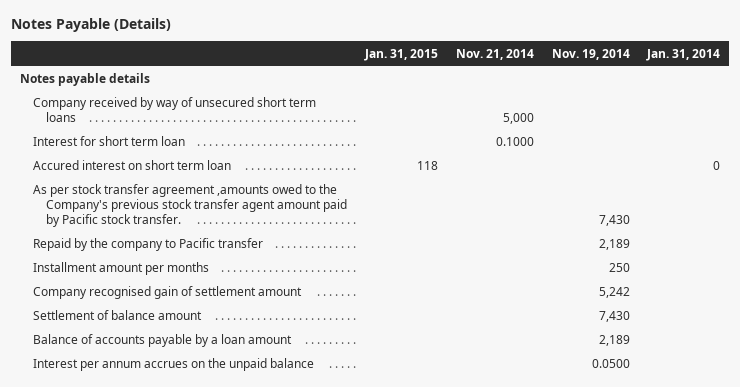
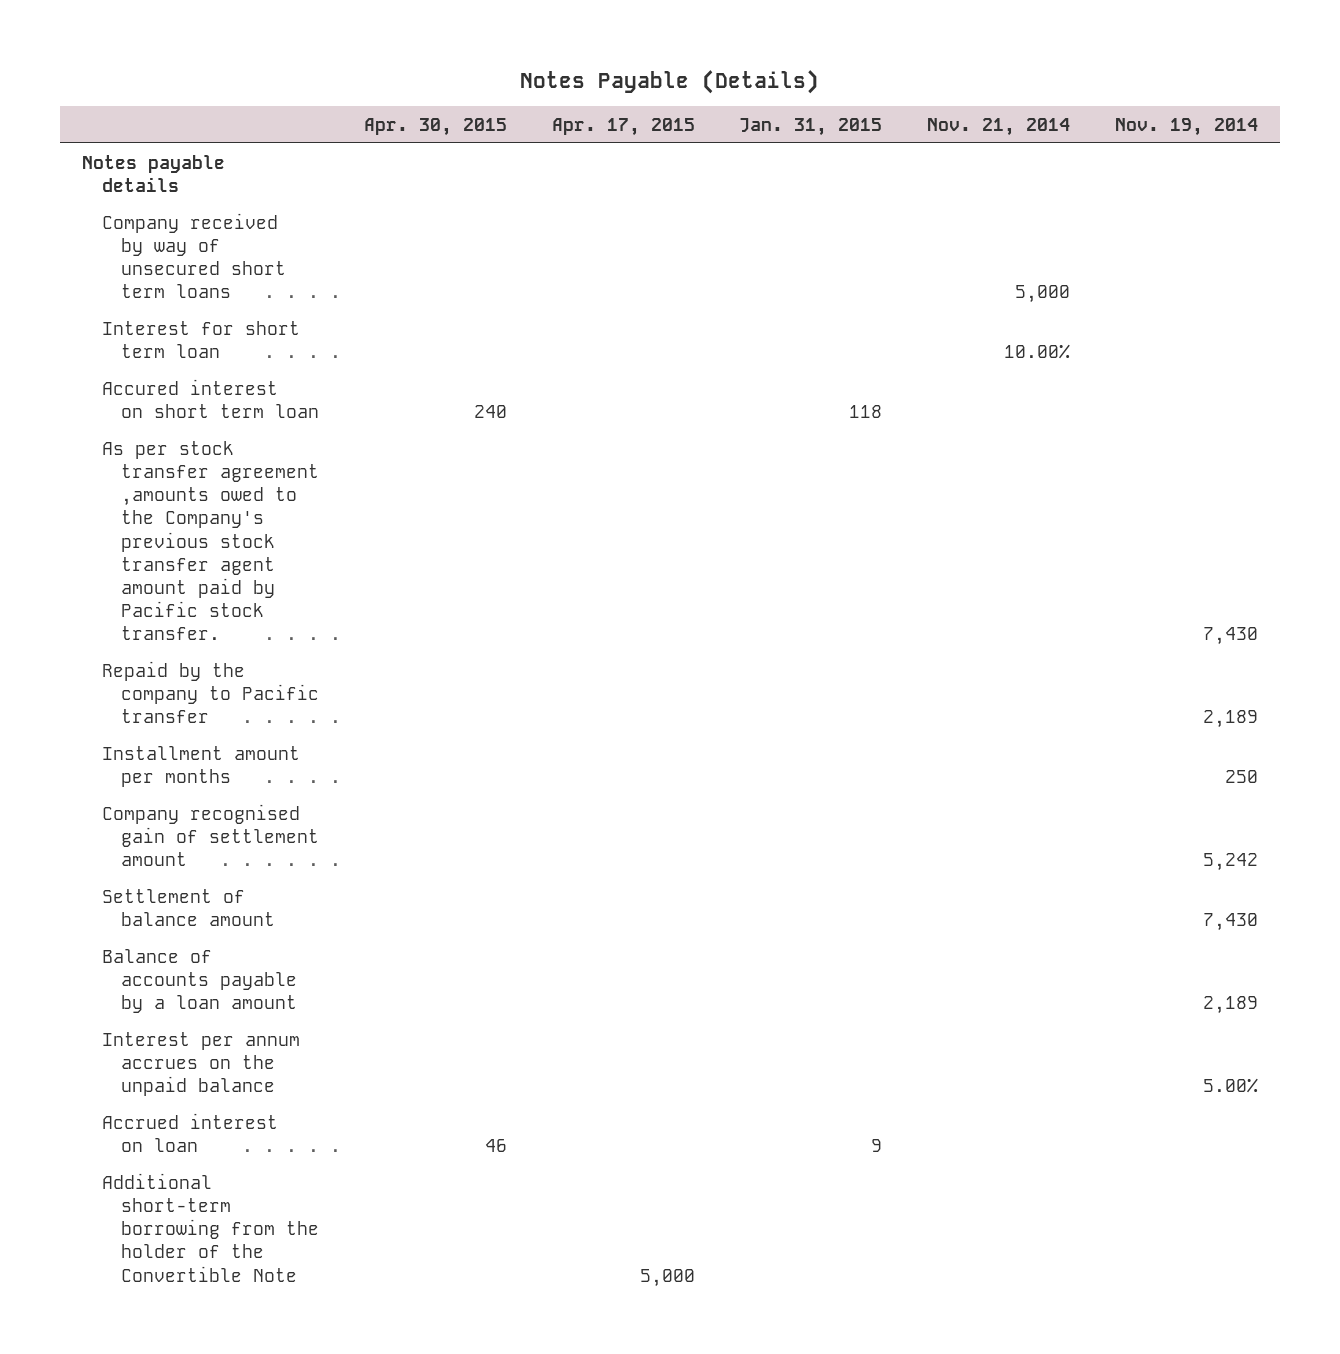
[646,48,721,61] Jan. 31, 2014 -> none
none -> [363,117,507,136] Apr. 30, 2015
none -> [551,117,695,136] Apr. 17, 2015
[495,137,534,147] 0.1000 -> [1004,343,1071,359] 10.00%
[591,359,630,369] 0.0500 -> [1202,1078,1258,1094] 5.00%
none -> [101,1112,278,1152] Accrued interest on loan
none -> [101,1172,319,1282] Additional short-term borrowing from the holder of the Convertible Note

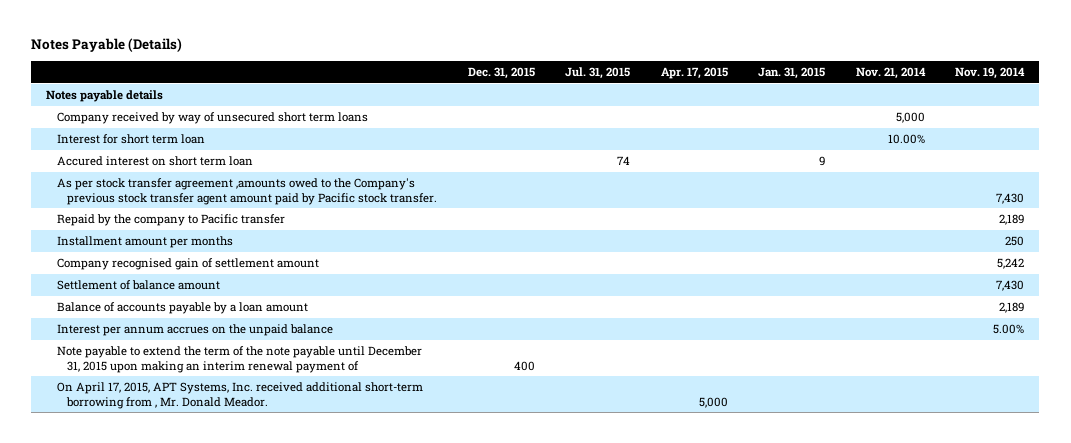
[363,117,507,136] Apr. 30, 2015 -> none
none -> [467,66,535,79] Dec. 31, 2015
none -> [565,66,631,79] Jul. 31, 2015
[849,404,883,418] 118 -> [819,156,826,167] 9
[101,1112,278,1152] Accrued interest on loan -> none
[101,1172,319,1282] Additional short-term borrowing from the holder of the Convertible Note -> none
none -> [56,346,422,373] Note payable to extend the term of the note payable until December 31, 2015 upon making an interim renewal payment of
none -> [56,382,423,409] On April 17, 2015, APT Systems, Inc. received additional short-term borrowing from , Mr. Donald Meador.

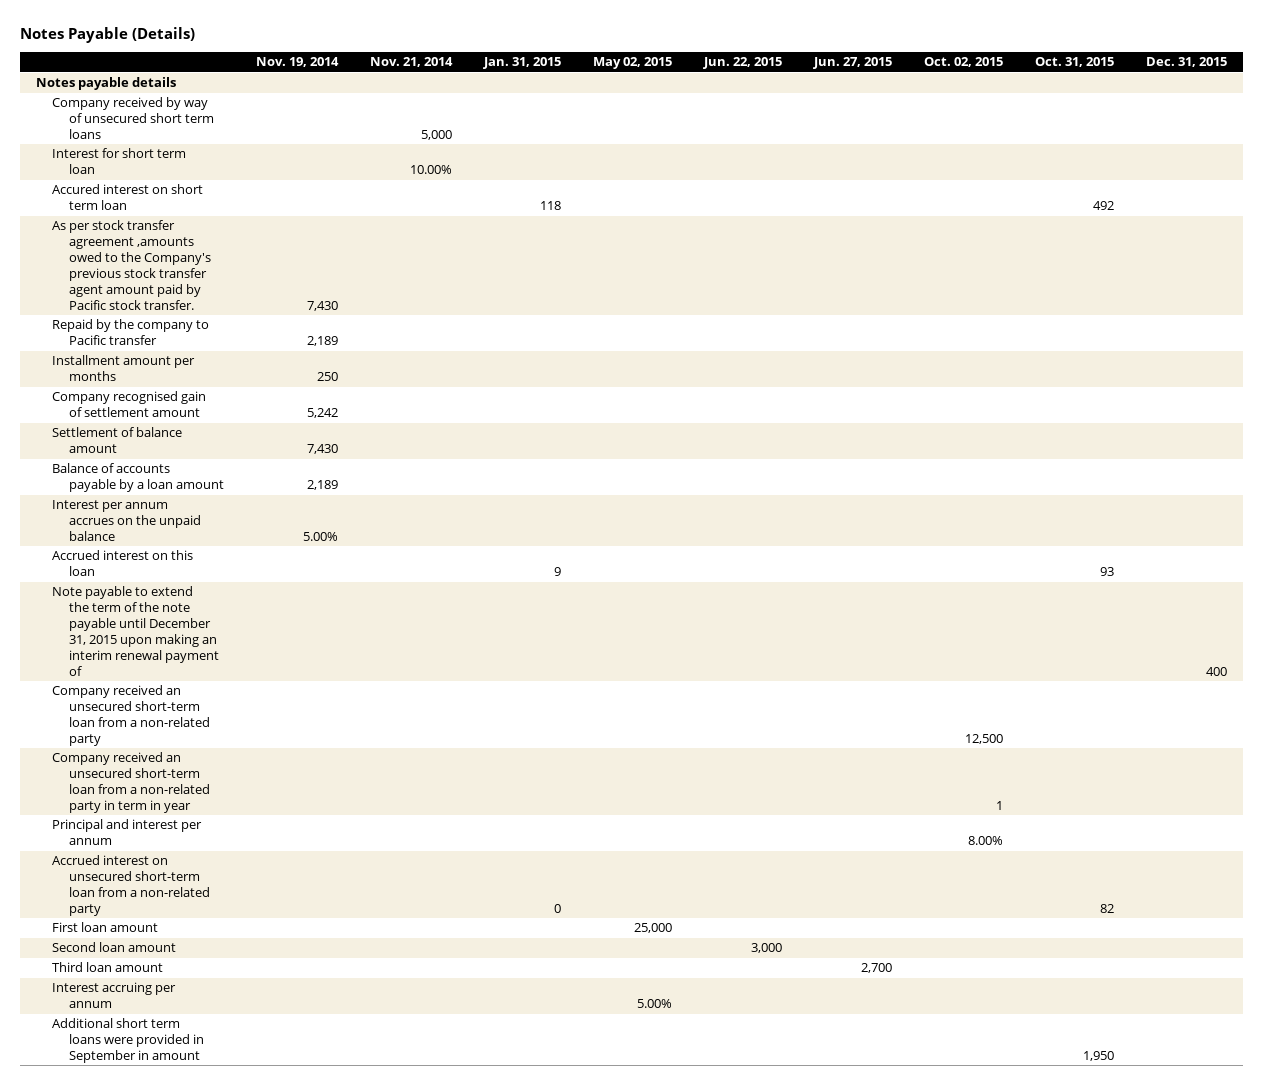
[565,66,631,79] Jul. 31, 2015 -> none
[660,66,728,79] Apr. 17, 2015 -> none
none -> [592,57,672,70] May 02, 2015
none -> [702,57,782,70] Jun. 22, 2015
none -> [812,57,892,70] Jun. 27, 2015
none -> [923,57,1003,68] Oct. 02, 2015
none -> [1034,57,1114,68] Oct. 31, 2015
[819,156,826,167] 9 -> [539,201,561,211] 118
none -> [52,550,194,577] Accrued interest on this loan
[56,382,423,409] On April 17, 2015, APT Systems, Inc. received additional short-term borrowing from , Mr. Donald Meador. -> none
none -> [52,685,211,746] Company received an unsecured short-term loan from a non-related party
none -> [52,752,211,813] Company received an unsecured short-term loan from a non-related party in term in year
none -> [52,819,203,846] Principal and interest per annum
none -> [52,855,211,916] Accrued interest on unsecured short-term loan from a non-related party
none -> [52,922,159,933] First loan amount
none -> [52,942,177,953] Second loan amount
none -> [52,962,164,973] Third loan amount
none -> [52,982,177,1009] Interest accruing per annum
none -> [52,1018,205,1064] Additional short term loans were provided in September in amount

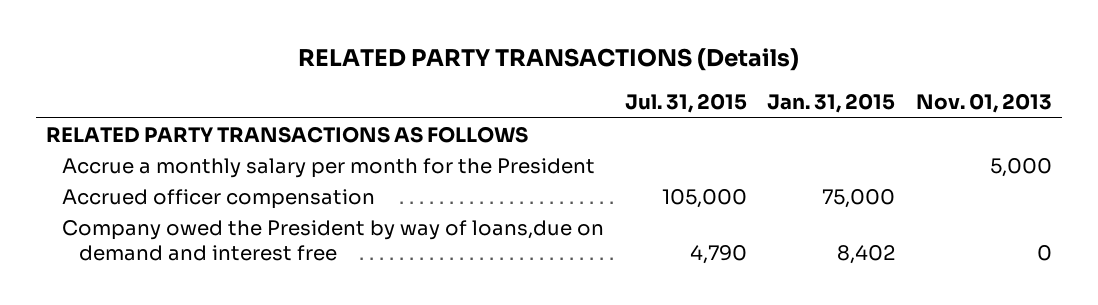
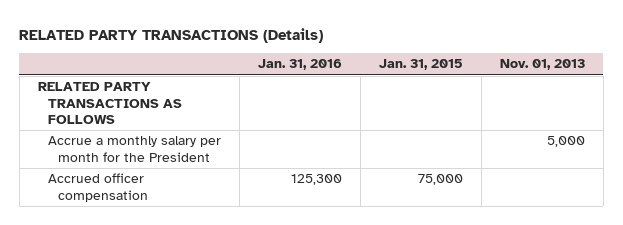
[624,93,747,114] Jul. 31, 2015 -> none
none -> [257,59,342,71] Jan. 31, 2016
[62,219,605,262] Company owed the President by way of loans,due on demand and interest free -> none

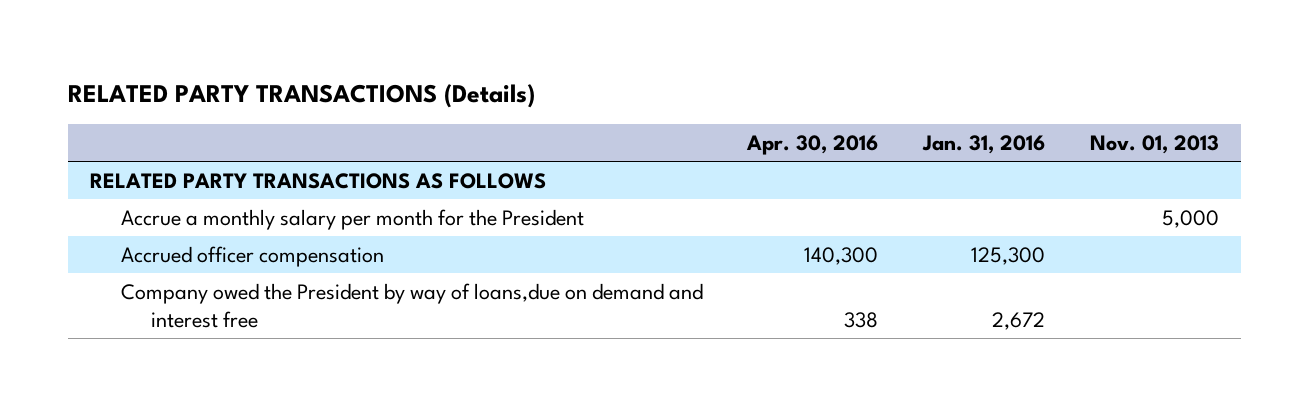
[378,59,463,71] Jan. 31, 2015 -> none
none -> [746,135,879,156] Apr. 30, 2016
none -> [120,282,703,328] Company owed the President by way of loans,due on demand and interest free

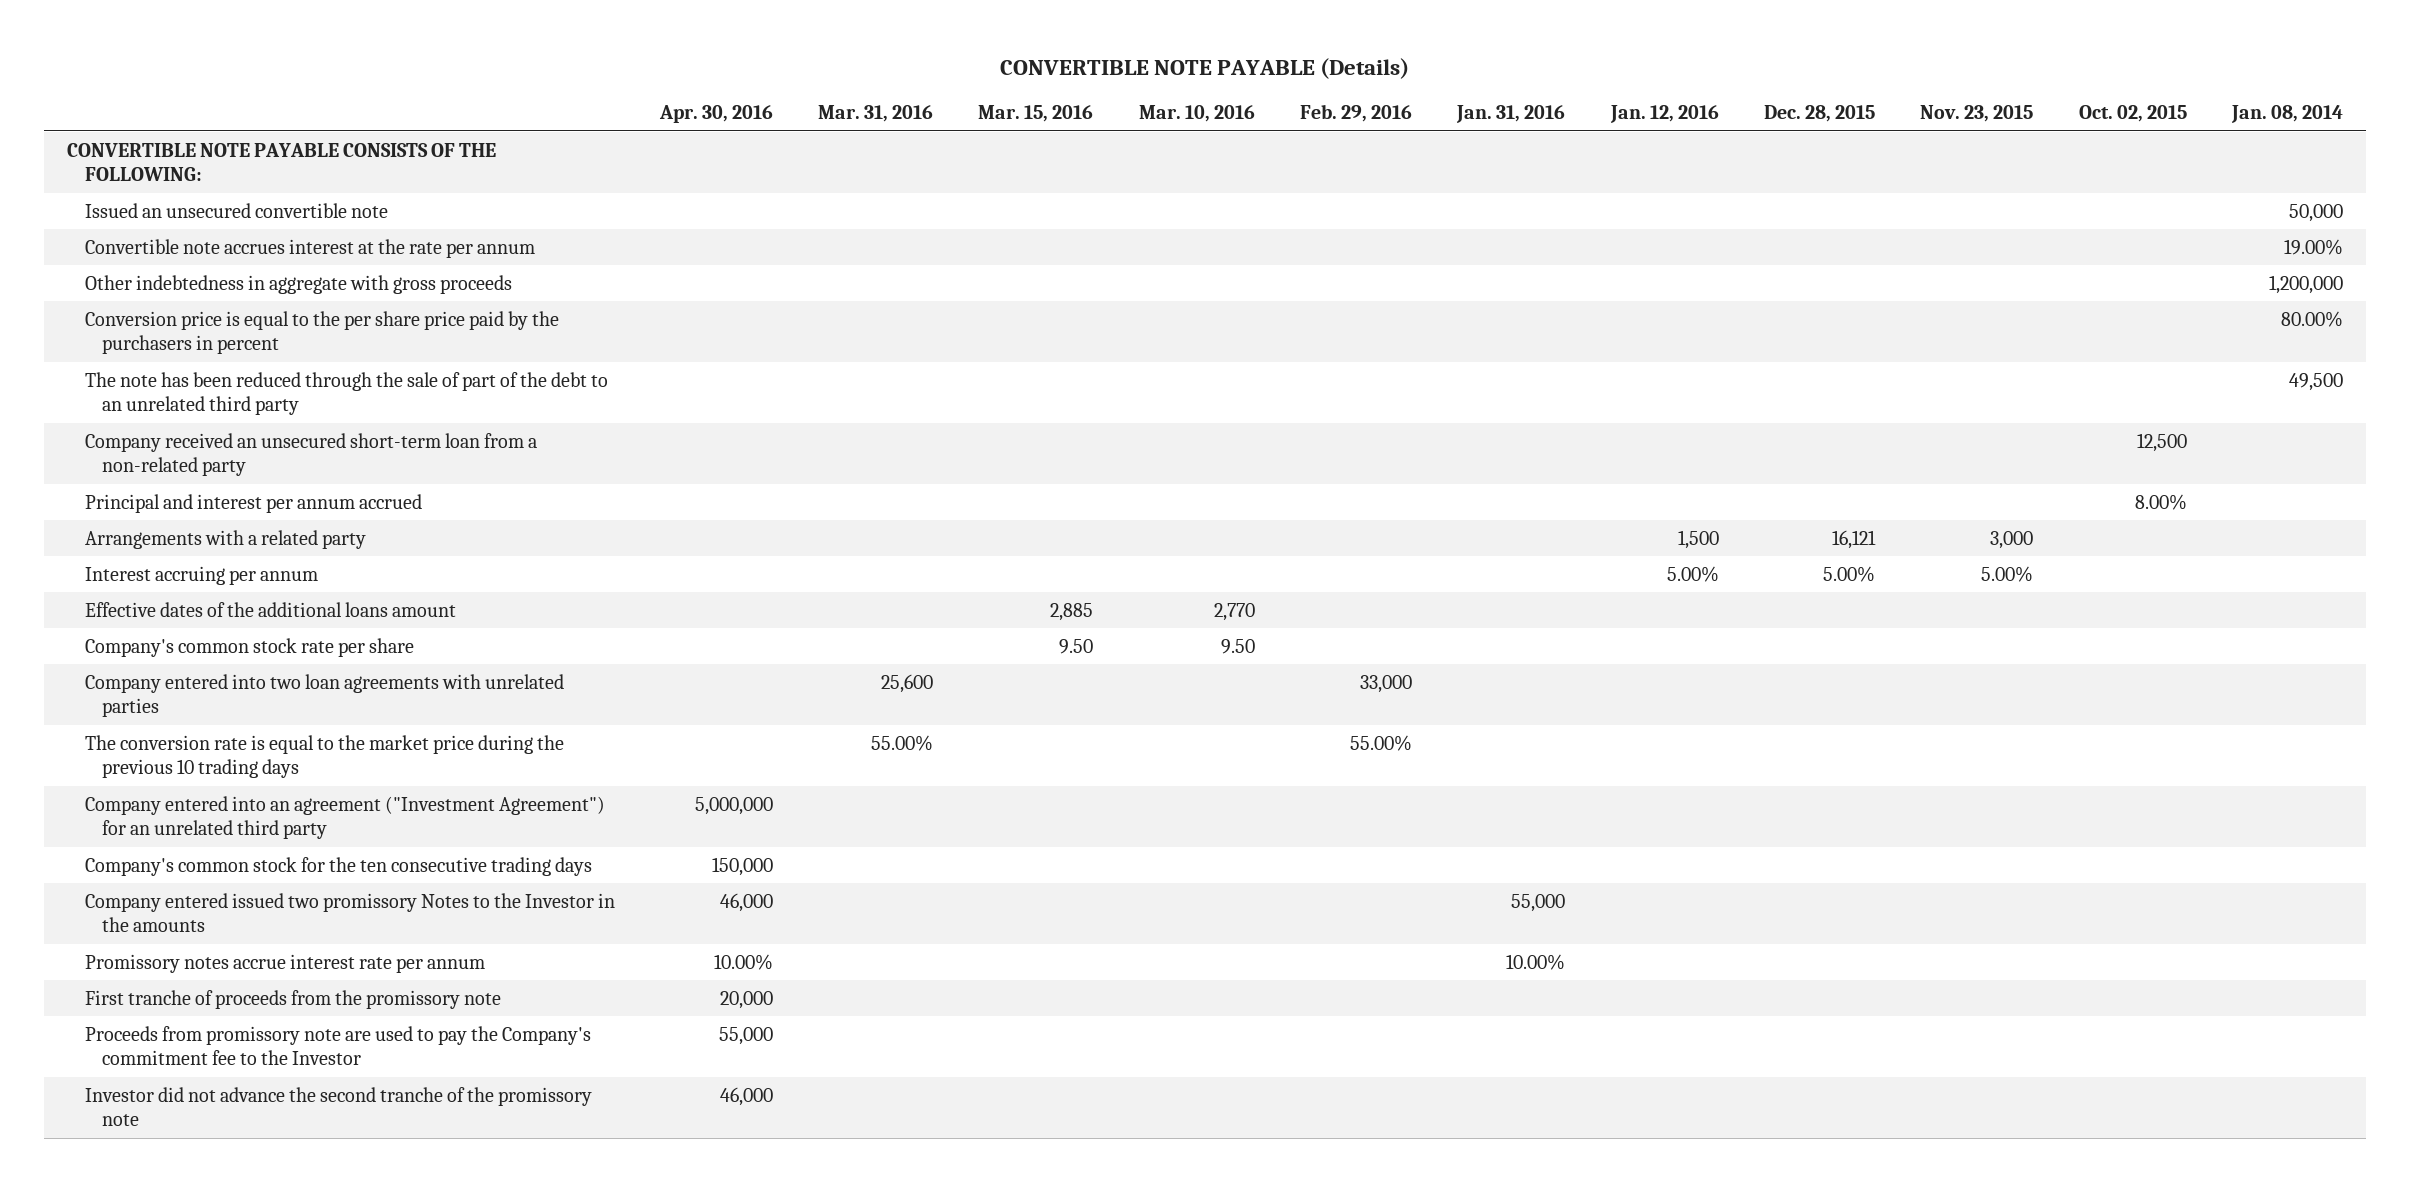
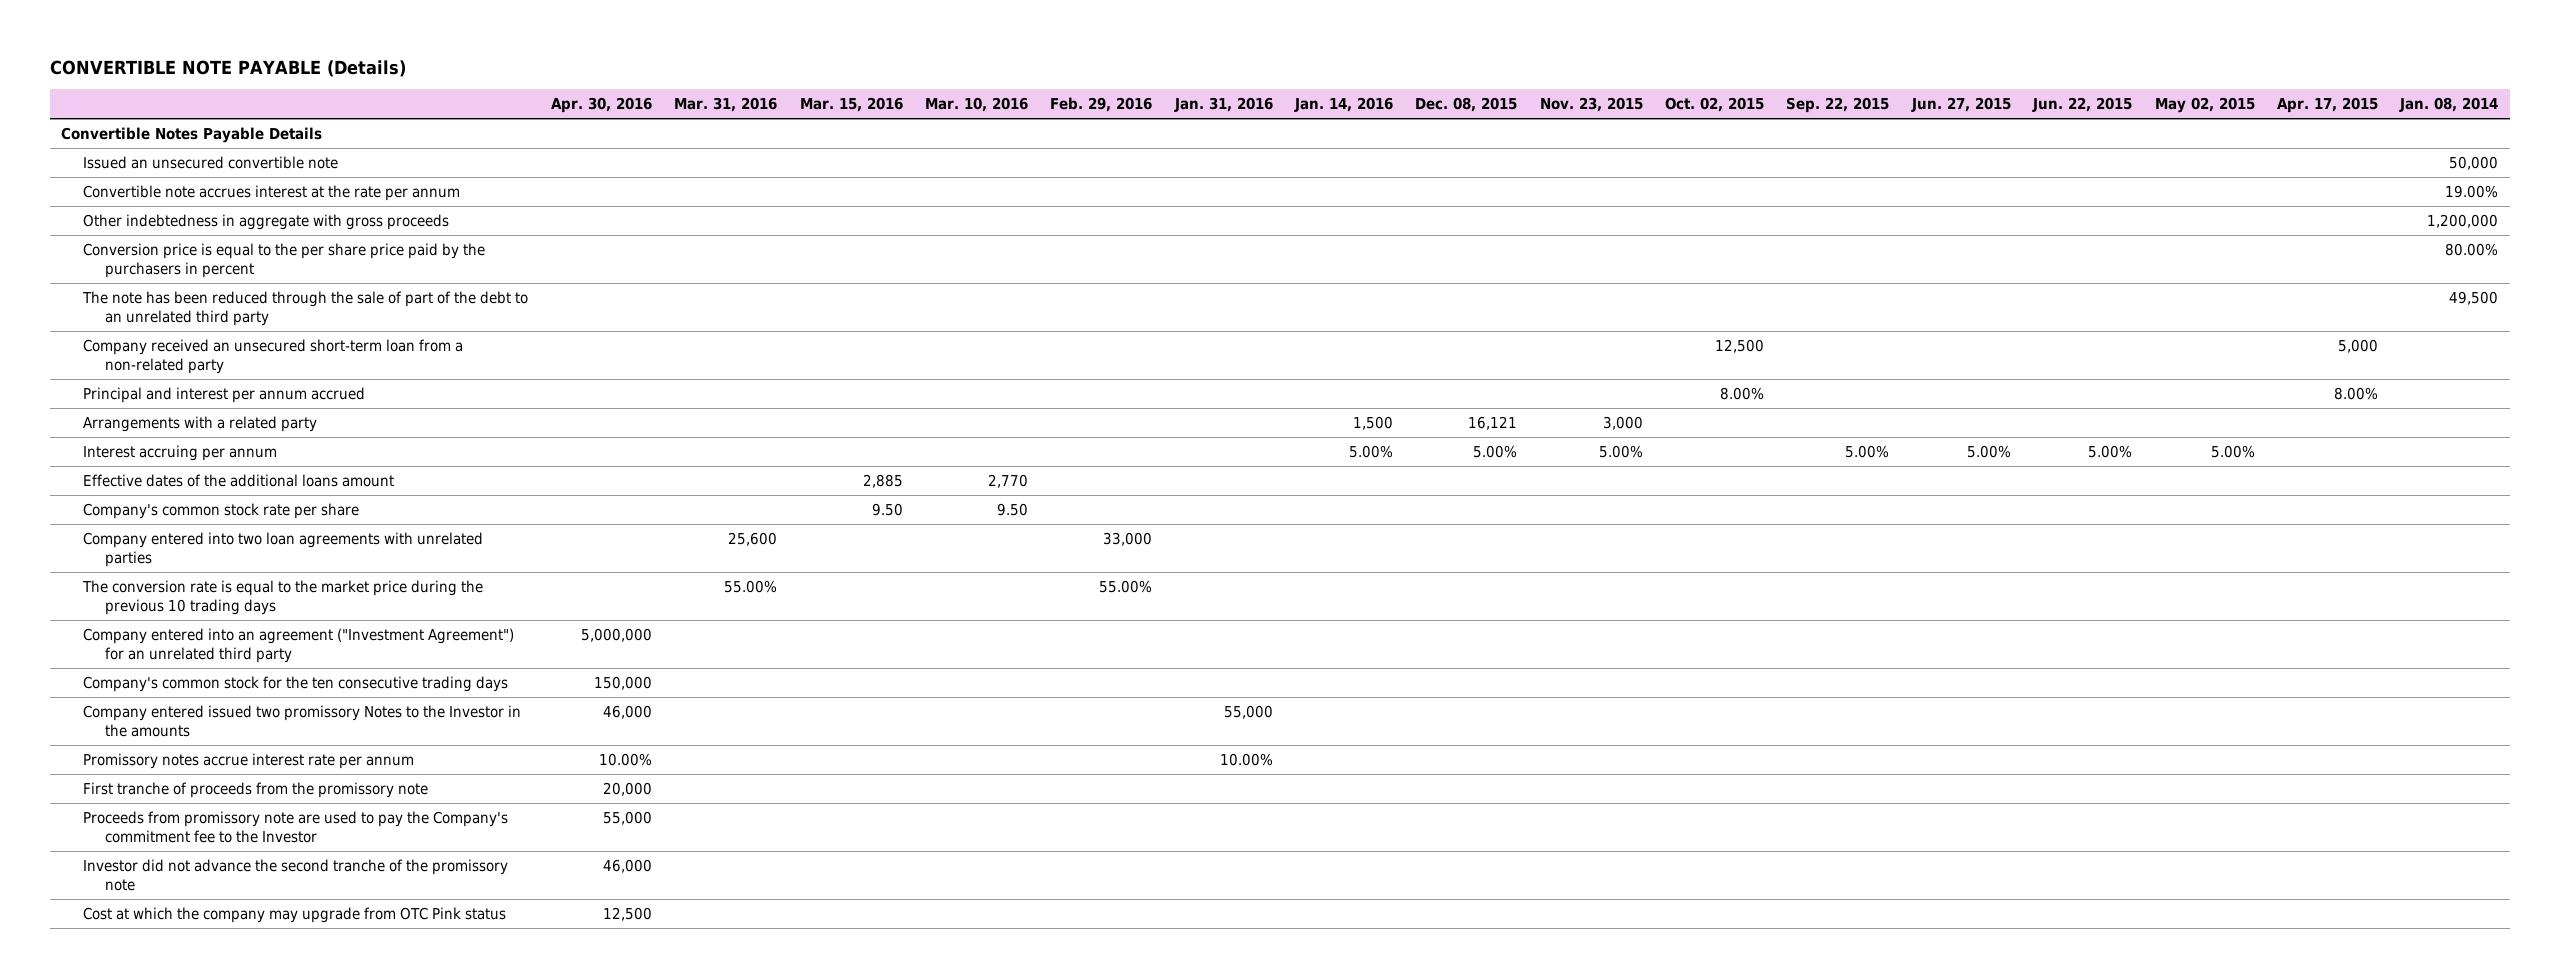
[1609,105,1719,124] Jan. 12, 2016 -> none
[1764,105,1876,123] Dec. 28, 2015 -> none
none -> [1294,97,1394,113] Jan. 14, 2016
none -> [1415,97,1518,113] Dec. 08, 2015
none -> [1786,97,1890,114] Sep. 22, 2015
none -> [1910,97,2011,113] Jun. 27, 2015
none -> [2032,97,2133,113] Jun. 22, 2015
none -> [2154,97,2255,114] May 02, 2015
none -> [2276,97,2378,114] Apr. 17, 2015
[66,142,496,182] CONVERTIBLE NOTE PAYABLE CONSISTS OF THE FOLLOWING: -> none
none -> [61,127,323,144] Convertible Notes Payable Details
none -> [83,907,507,924] Cost at which the company may upgrade from OTC Pink status

